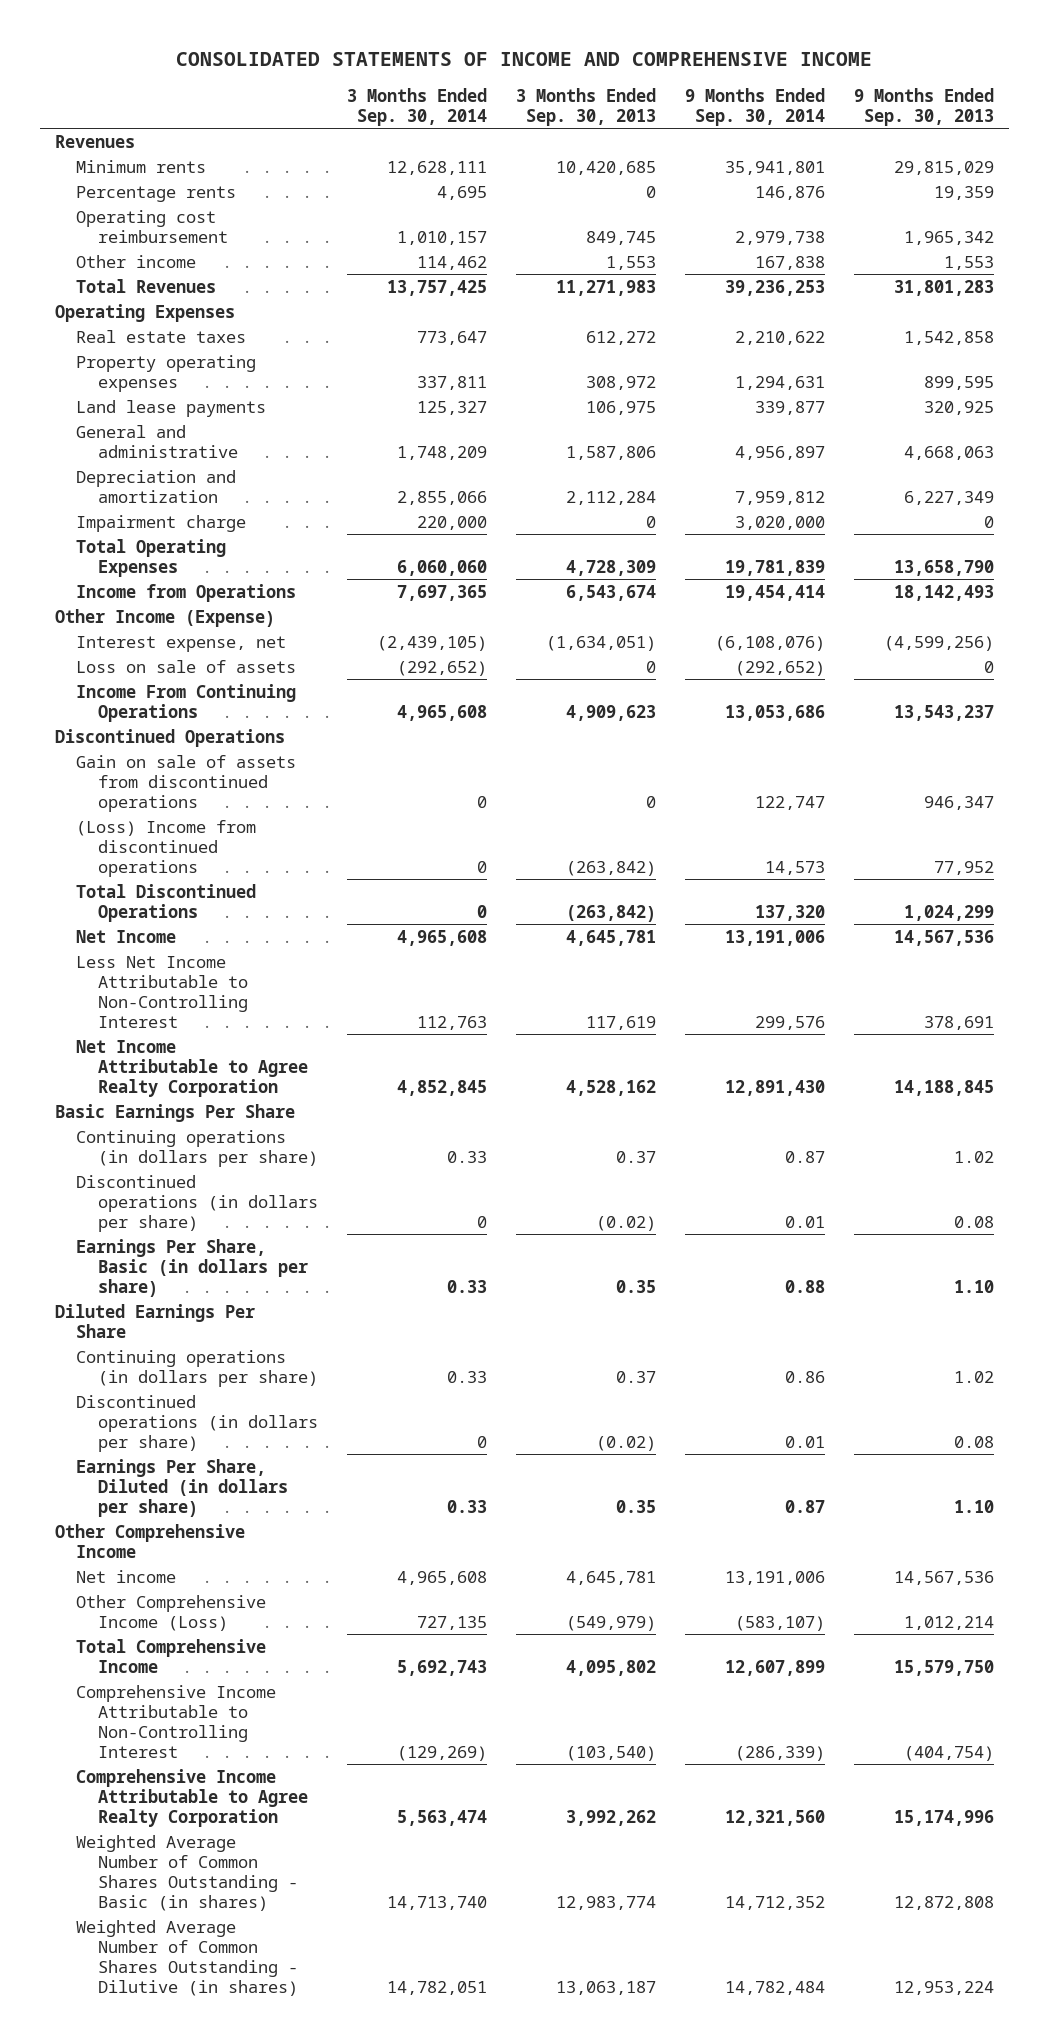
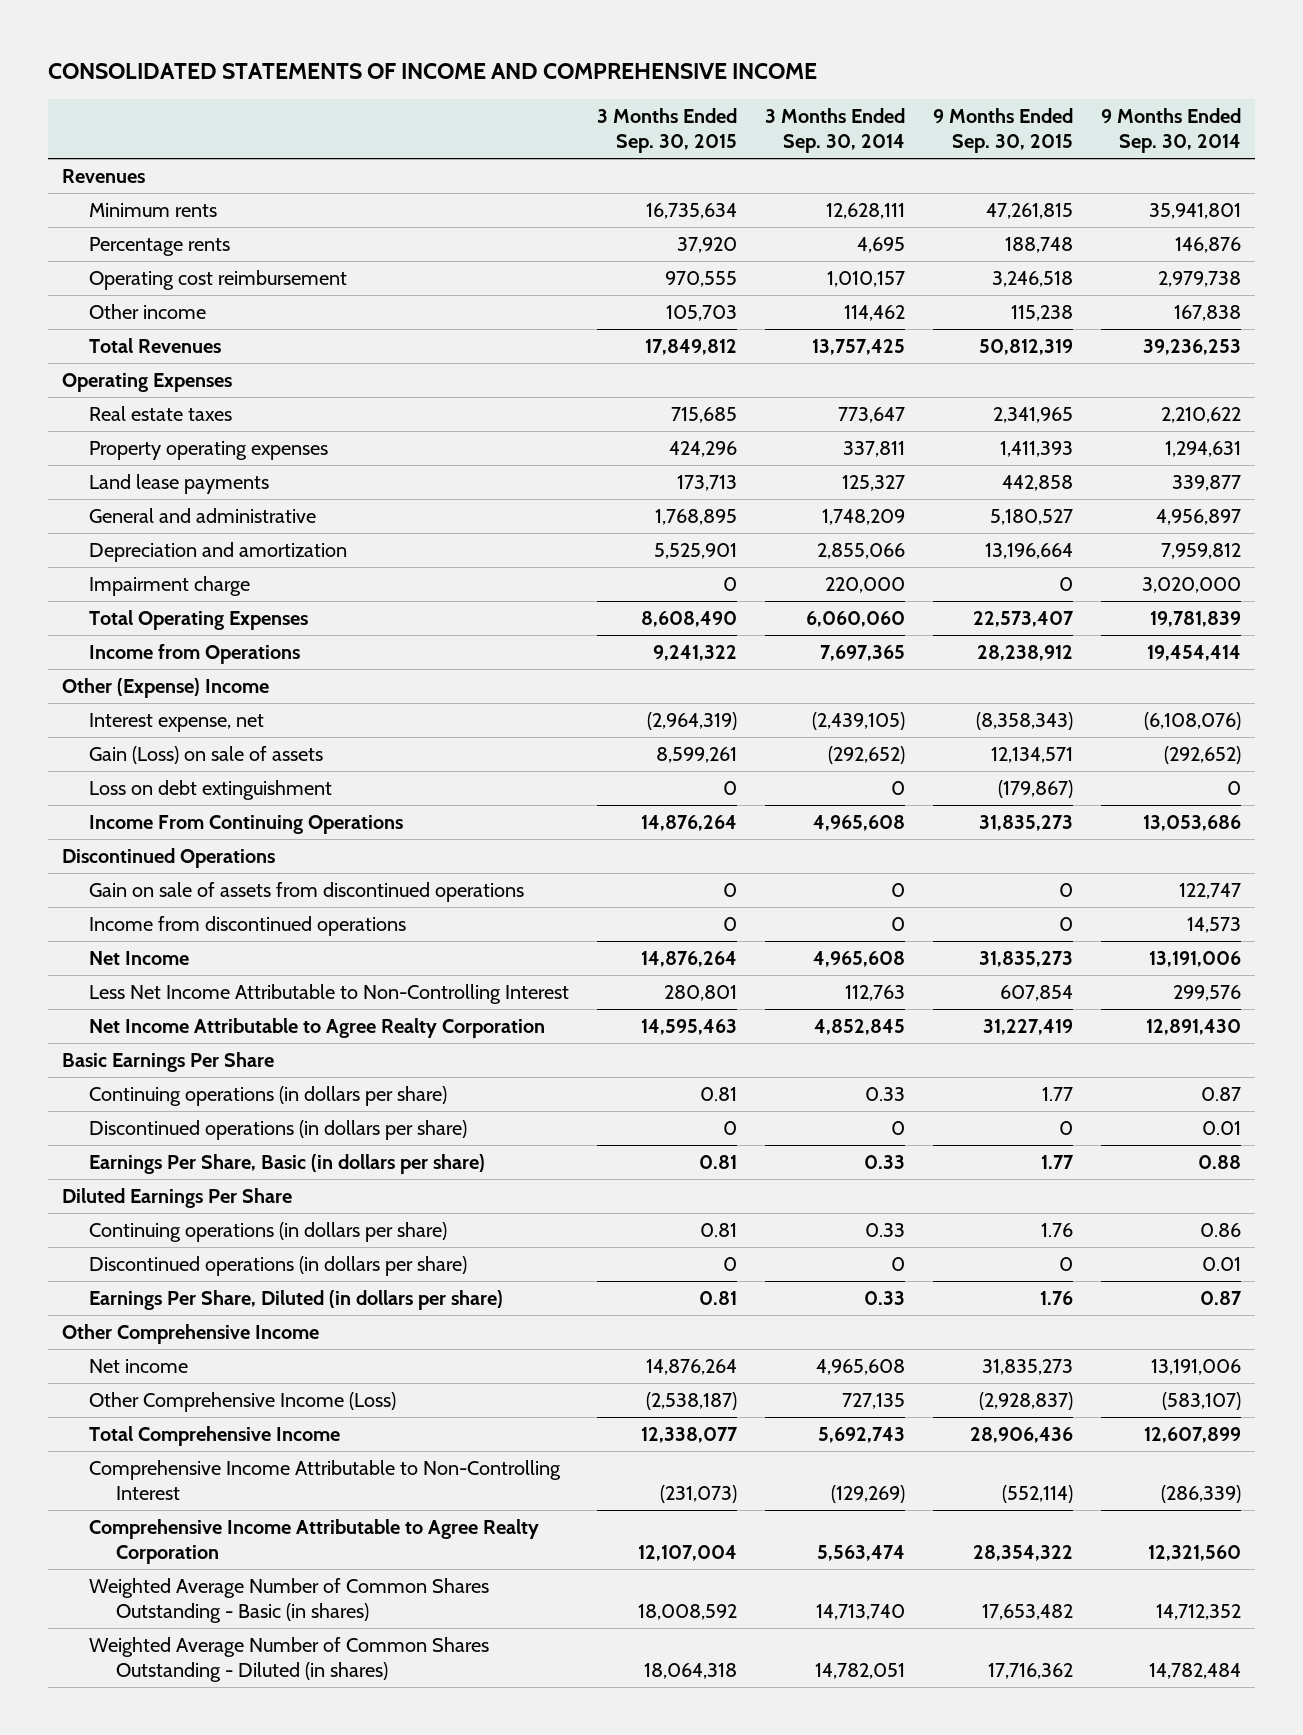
[515,87,656,127] 3 Months Ended Sep. 30, 2013 -> none
[853,87,994,127] 9 Months Ended Sep. 30, 2013 -> none
none -> [597,107,738,154] 3 Months Ended Sep. 30, 2015
none -> [932,107,1073,154] 9 Months Ended Sep. 30, 2015
[54,608,275,627] Other Income (Expense) -> [62,677,270,698] Other (Expense) Income
[76,659,297,673] Loss on sale of assets -> [89,745,324,764] Gain (Loss) on sale of assets
none -> [89,779,333,800] Loss on debt extinguishment
[76,883,257,922] Total Discontinued Operations -> none
[76,819,257,877] (Loss) Income from discontinued operations -> [89,915,407,936] Income from discontinued operations
[76,1919,298,1996] Weighted Average Number of Common Shares Outstanding - Dilutive (in shares) -> [89,1636,490,1683] Weighted Average Number of Common Shares Outstanding - Diluted (in shares)

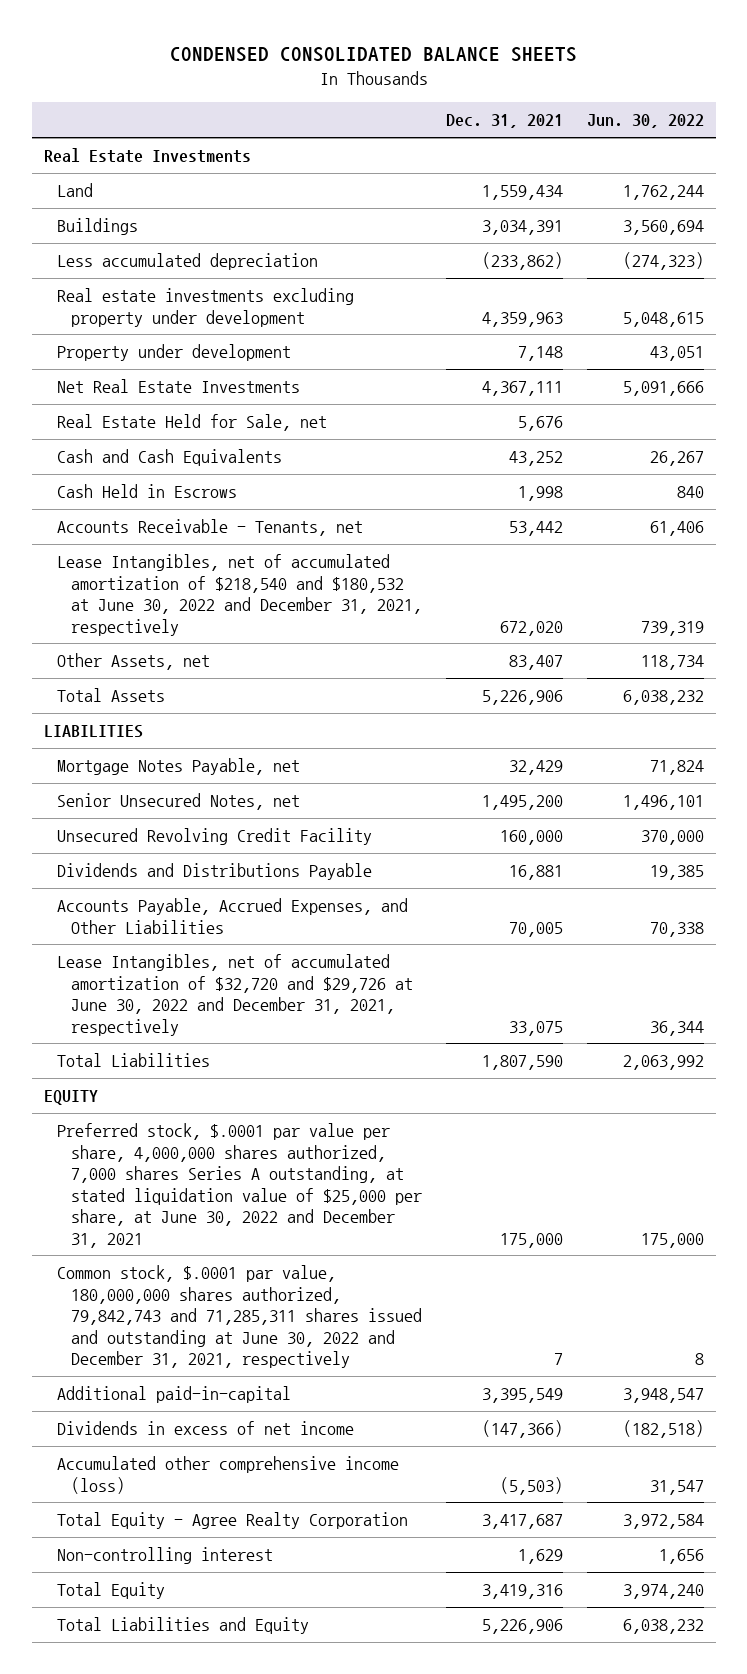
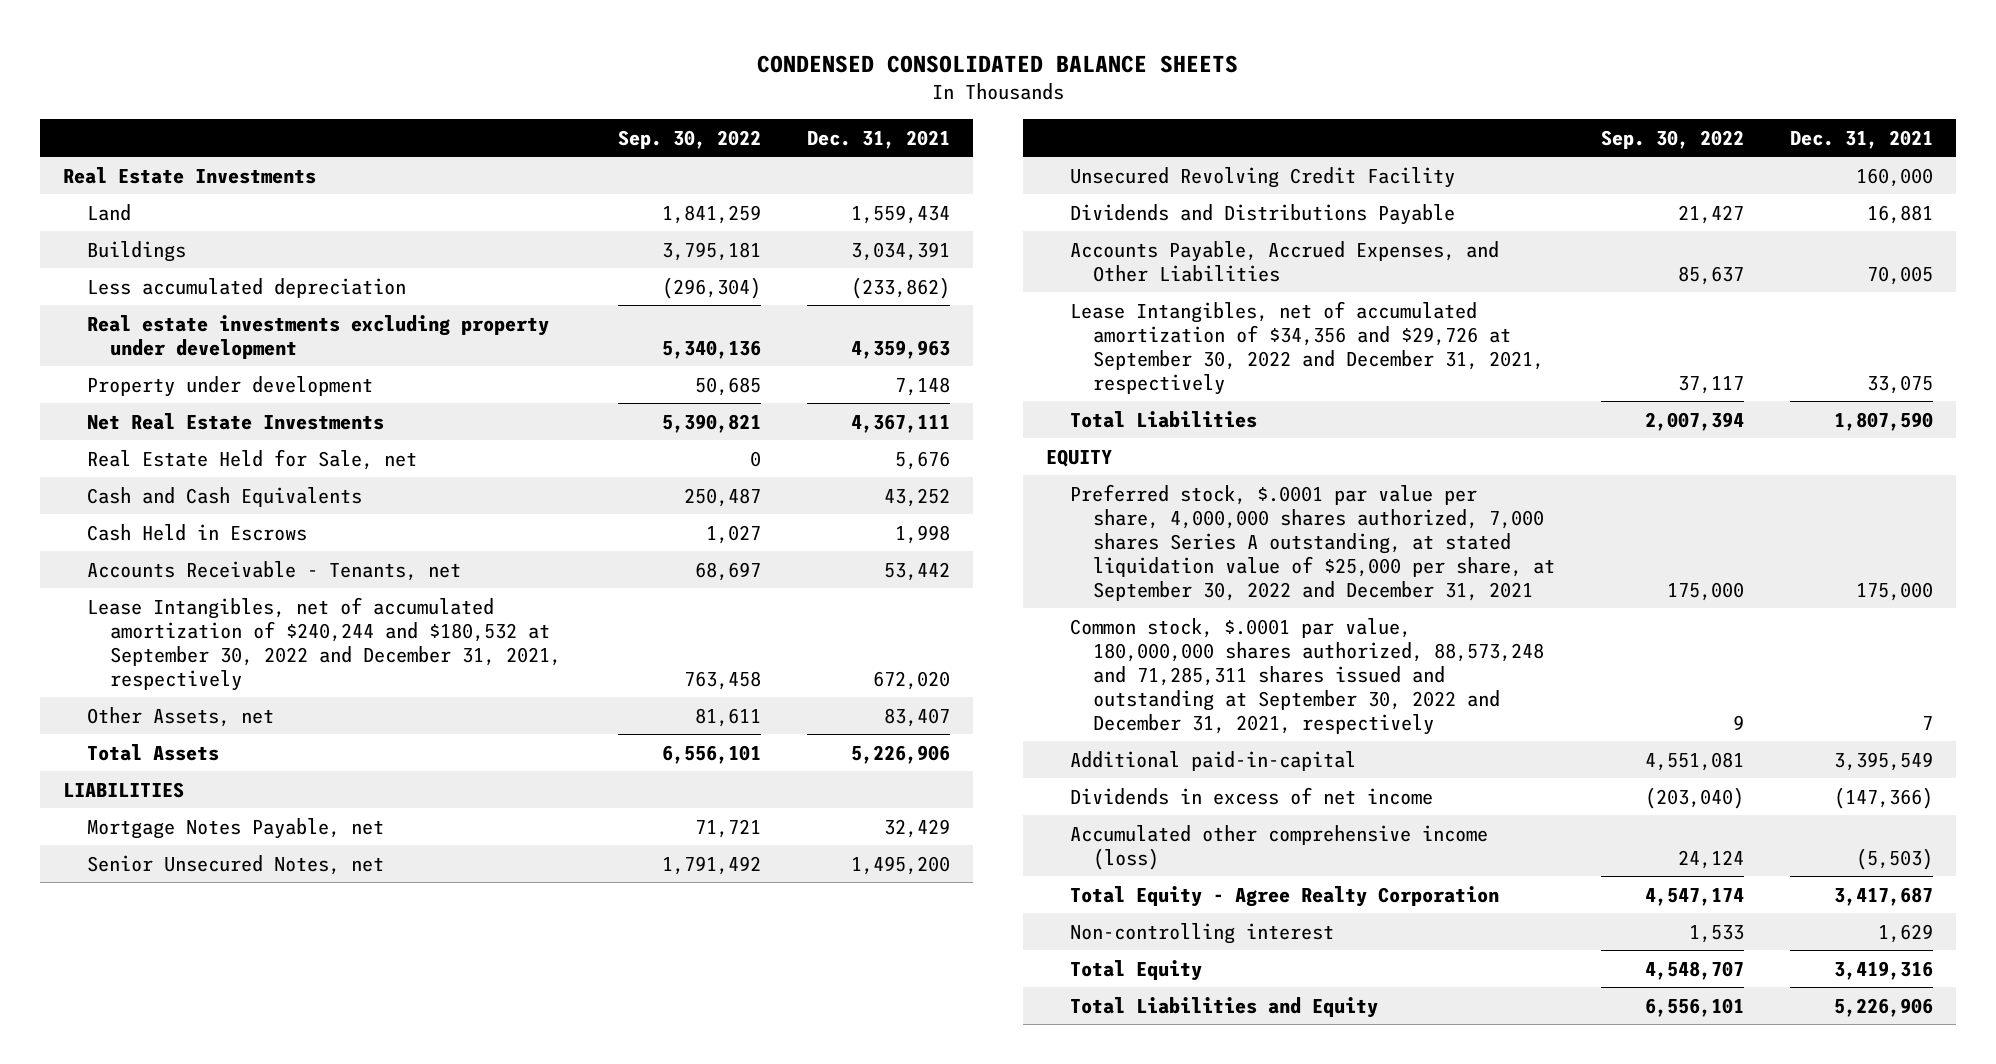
[586,114,704,129] Jun. 30, 2022 -> none
none -> [618,129,762,149] Sep. 30, 2022
[57,554,422,636] Lease Intangibles, net of accumulated amortization of $218,540 and $180,532 at June 30, 2022 and December 31, 2021, respectively -> [86,596,562,691] Lease Intangibles, net of accumulated amortization of $240,244 and $180,532 at September 30, 2022 and December 31, 2021, respectively
[57,954,413,1036] Lease Intangibles, net of accumulated amortization of $32,720 and $29,726 at June 30, 2022 and December 31, 2021, respectively -> [1069,300,1545,395] Lease Intangibles, net of accumulated amortization of $34,356 and $29,726 at September 30, 2022 and December 31, 2021, respectively
[57,1123,422,1248] Preferred stock, $.0001 par value per share, 4,000,000 shares authorized, 7,000 shares Series A outstanding, at stated liquidation value of $25,000 per share, at June 30, 2022 and December 31, 2021 -> [1069,483,1556,601] Preferred stock, $.0001 par value per share, 4,000,000 shares authorized, 7,000 shares Series A outstanding, at stated liquidation value of $25,000 per share, at September 30, 2022 and December 31, 2021
[57,1265,422,1369] Common stock, $.0001 par value, 180,000,000 shares authorized, 79,842,743 and 71,285,311 shares issued and outstanding at June 30, 2022 and December 31, 2021, respectively -> [1069,617,1545,735] Common stock, $.0001 par value, 180,000,000 shares authorized, 88,573,248 and 71,285,311 shares issued and outstanding at September 30, 2022 and December 31, 2021, respectively

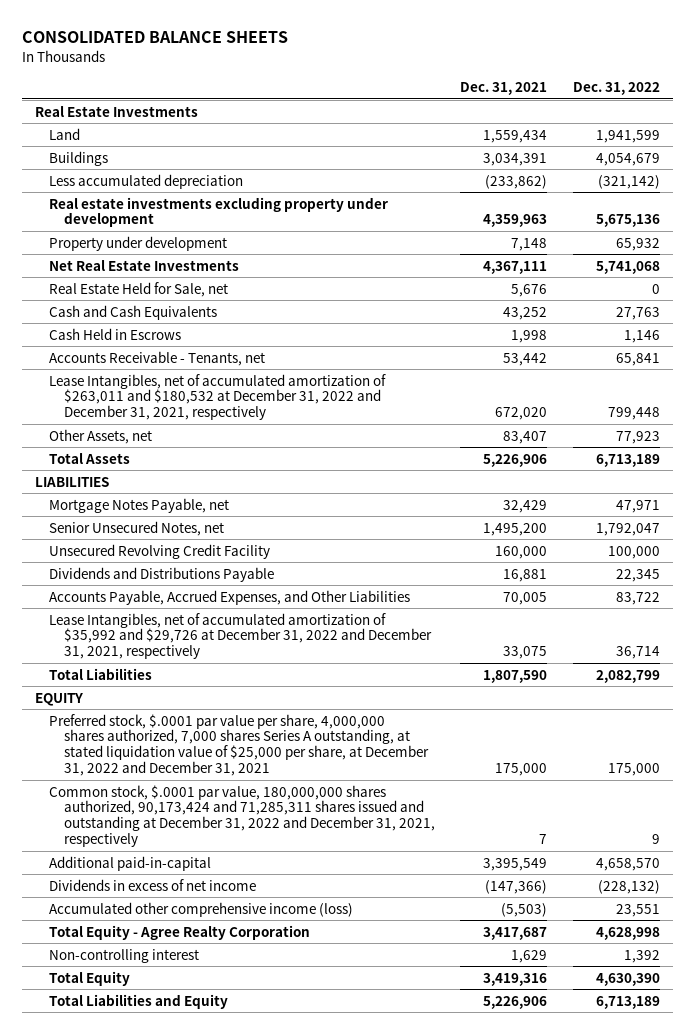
[757,54,1239,73] CONDENSED CONSOLIDATED BALANCE SHEETS -> [21,31,288,44] CONSOLIDATED BALANCE SHEETS
[618,129,762,149] Sep. 30, 2022 -> none
none -> [572,82,660,96] Dec. 31, 2022
[86,596,562,691] Lease Intangibles, net of accumulated amortization of $240,244 and $180,532 at September 30, 2022 and December 31, 2021, respectively -> [49,373,387,421] Lease Intangibles, net of accumulated amortization of $263,011 and $180,532 at December 31, 2022 and December 31, 2021, respectively
[1069,300,1545,395] Lease Intangibles, net of accumulated amortization of $34,356 and $29,726 at September 30, 2022 and December 31, 2021, respectively -> [49,612,433,660] Lease Intangibles, net of accumulated amortization of $35,992 and $29,726 at December 31, 2022 and December 31, 2021, respectively
[1069,483,1556,601] Preferred stock, $.0001 par value per share, 4,000,000 shares authorized, 7,000 shares Series A outstanding, at stated liquidation value of $25,000 per share, at September 30, 2022 and December 31, 2021 -> [49,713,430,777] Preferred stock, $.0001 par value per share, 4,000,000 shares authorized, 7,000 shares Series A outstanding, at stated liquidation value of $25,000 per share, at December 31, 2022 and December 31, 2021
[1069,617,1545,735] Common stock, $.0001 par value, 180,000,000 shares authorized, 88,573,248 and 71,285,311 shares issued and outstanding at September 30, 2022 and December 31, 2021, respectively -> [49,784,436,848] Common stock, $.0001 par value, 180,000,000 shares authorized, 90,173,424 and 71,285,311 shares issued and outstanding at December 31, 2022 and December 31, 2021, respectively

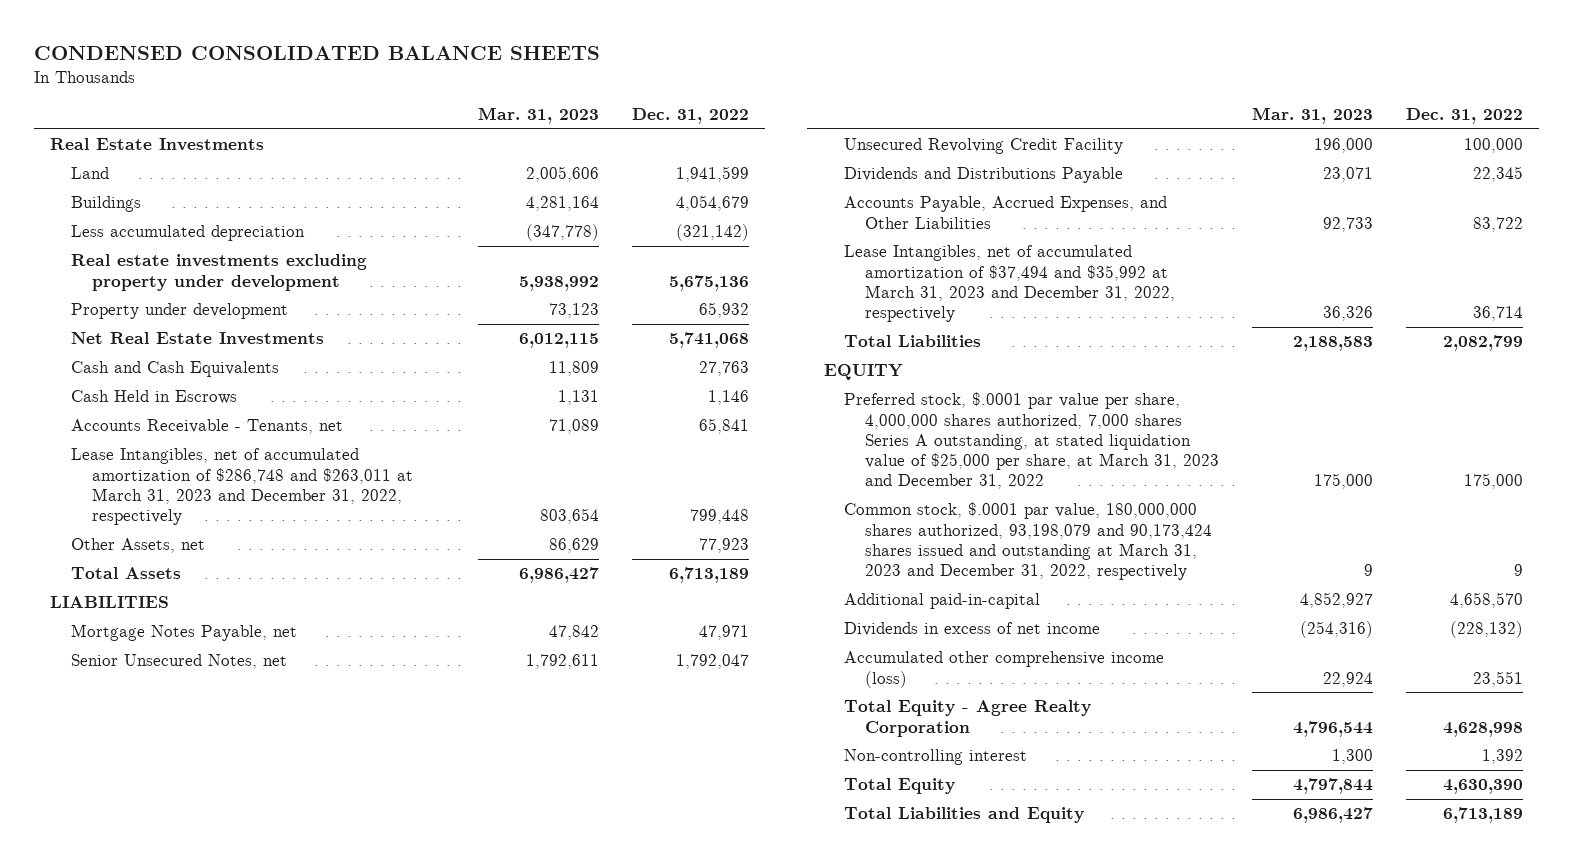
[21,31,288,44] CONSOLIDATED BALANCE SHEETS -> [33,45,600,60] CONDENSED CONSOLIDATED BALANCE SHEETS
[460,82,548,96] Dec. 31, 2021 -> none
none -> [478,106,600,124] Mar. 31, 2023
[49,281,229,297] Real Estate Held for Sale, net -> none
[49,373,387,421] Lease Intangibles, net of accumulated amortization of $263,011 and $180,532 at December 31, 2022 and December 31, 2021, respectively -> [70,448,413,525] Lease Intangibles, net of accumulated amortization of $286,748 and $263,011 at March 31, 2023 and December 31, 2022, respectively
[49,612,433,660] Lease Intangibles, net of accumulated amortization of $35,992 and $29,726 at December 31, 2022 and December 31, 2021, respectively -> [844,245,1176,322] Lease Intangibles, net of accumulated amortization of $37,494 and $35,992 at March 31, 2023 and December 31, 2022, respectively
[49,713,430,777] Preferred stock, $.0001 par value per share, 4,000,000 shares authorized, 7,000 shares Series A outstanding, at stated liquidation value of $25,000 per share, at December 31, 2022 and December 31, 2021 -> [844,392,1220,490] Preferred stock, $.0001 par value per share, 4,000,000 shares authorized, 7,000 shares Series A outstanding, at stated liquidation value of $25,000 per share, at March 31, 2023 and December 31, 2022
[49,784,436,848] Common stock, $.0001 par value, 180,000,000 shares authorized, 90,173,424 and 71,285,311 shares issued and outstanding at December 31, 2022 and December 31, 2021, respectively -> [844,502,1213,580] Common stock, $.0001 par value, 180,000,000 shares authorized, 93,198,079 and 90,173,424 shares issued and outstanding at March 31, 2023 and December 31, 2022, respectively

